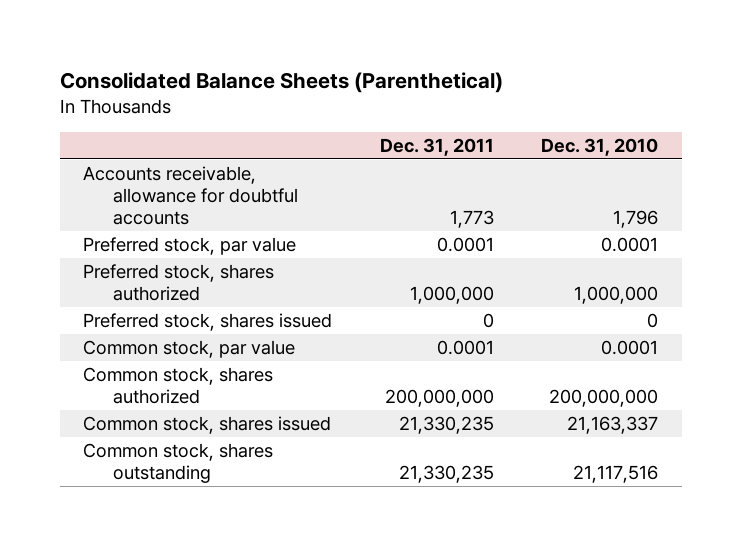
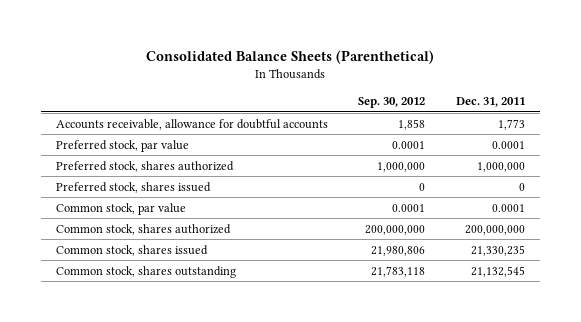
[541,137,659,156] Dec. 31, 2010 -> none
none -> [358,97,426,109] Sep. 30, 2012
[398,465,494,484] 21,330,235 -> [470,265,525,277] 21,132,545

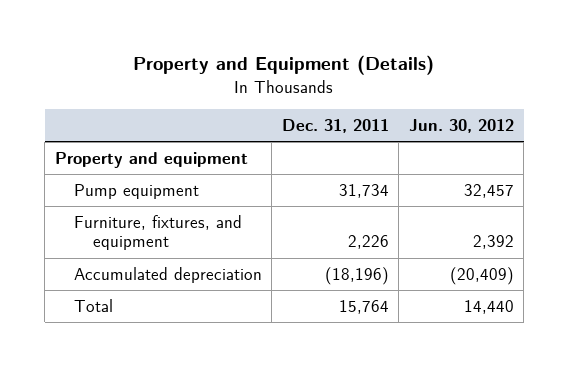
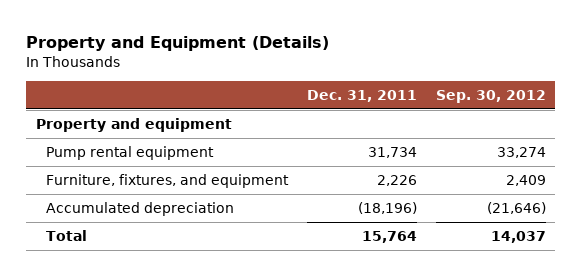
[408,118,514,133] Jun. 30, 2012 -> none
none -> [435,90,546,104] Sep. 30, 2012
[73,183,199,199] Pump equipment -> [45,146,214,161] Pump rental equipment

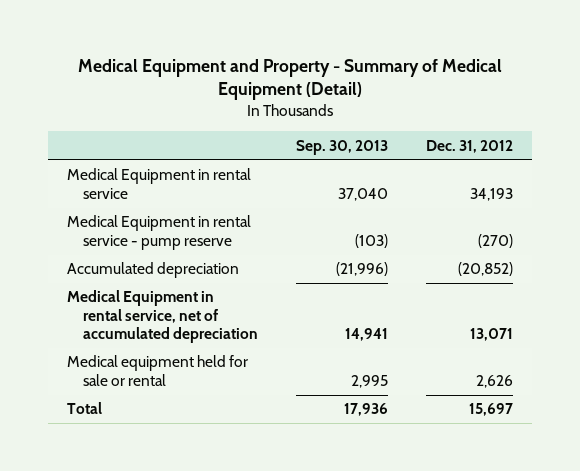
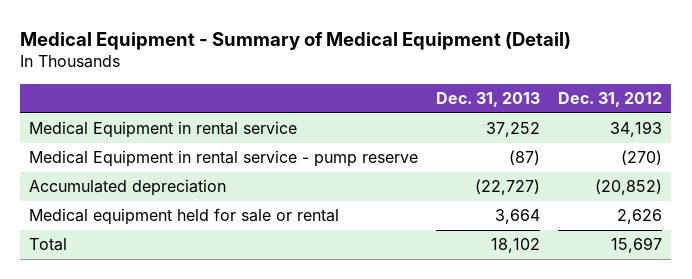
[77,58,502,101] Medical Equipment and Property - Summary of Medical Equipment (Detail) -> [20,31,572,50] Medical Equipment - Summary of Medical Equipment (Detail)
[295,139,388,155] Sep. 30, 2013 -> none
none -> [436,91,541,107] Dec. 31, 2013
[66,290,258,344] Medical Equipment in rental service, net of accumulated depreciation -> none

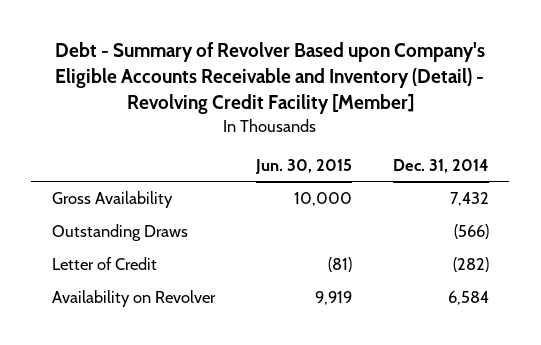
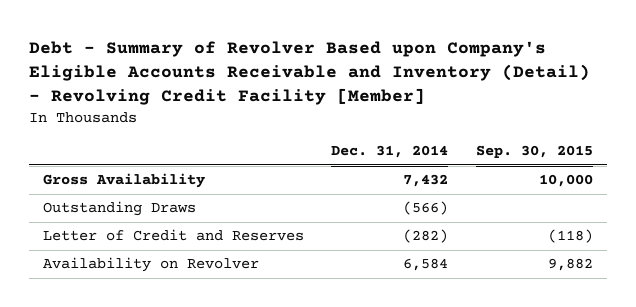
[254,158,352,174] Jun. 30, 2015 -> none
none -> [476,145,594,159] Sep. 30, 2015
[51,257,157,271] Letter of Credit -> [42,229,304,242] Letter of Credit and Reserves

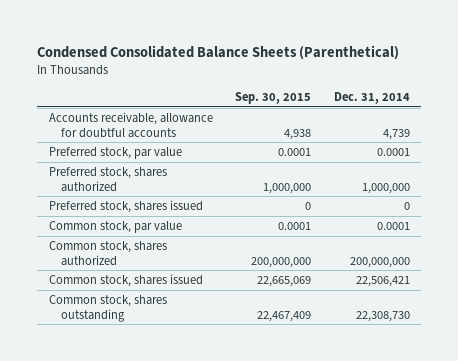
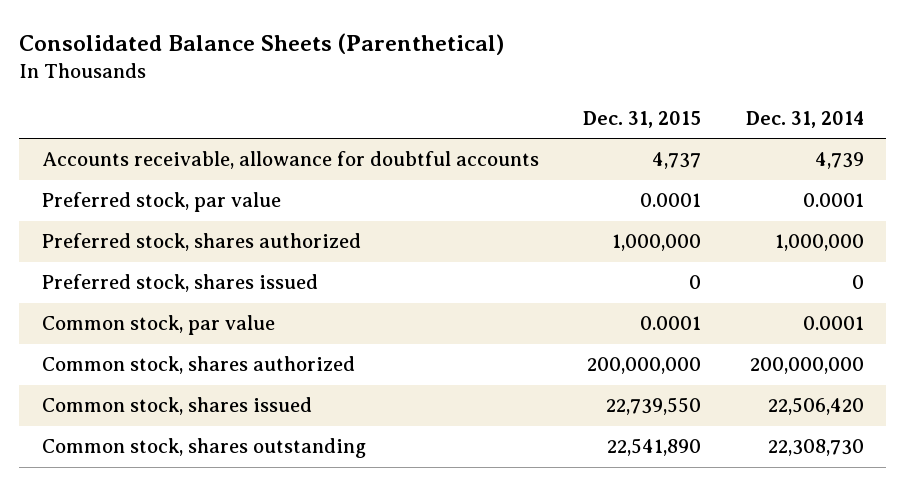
[37,45,400,61] Condensed Consolidated Balance Sheets (Parenthetical) -> [19,32,505,55] Consolidated Balance Sheets (Parenthetical)
[235,92,312,105] Sep. 30, 2015 -> none
none -> [583,110,702,128] Dec. 31, 2015
[355,276,410,288] 22,506,421 -> [768,397,865,416] 22,506,420

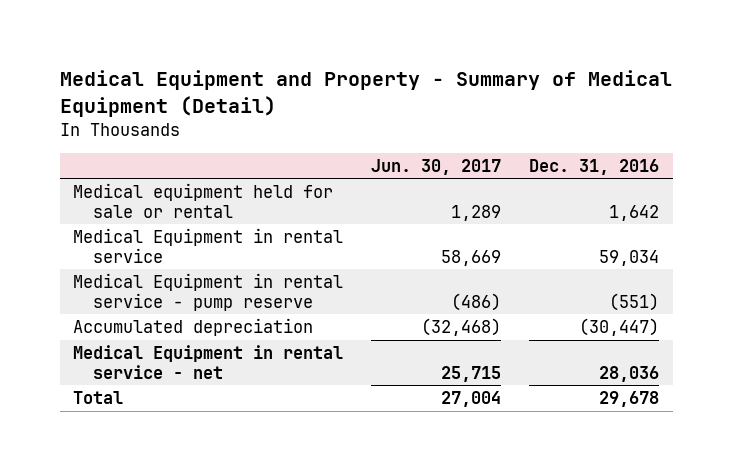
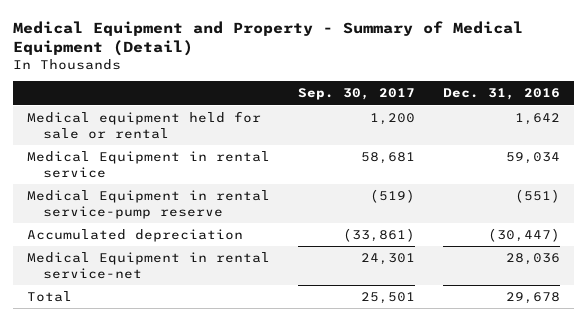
[371,158,502,175] Jun. 30, 2017 -> none
none -> [297,88,415,101] Sep. 30, 2017
[73,273,344,311] Medical Equipment in rental service - pump reserve -> [27,190,271,219] Medical Equipment in rental service-pump reserve
[73,345,344,379] Medical Equipment in rental service - net -> [27,252,271,279] Medical Equipment in rental service-net

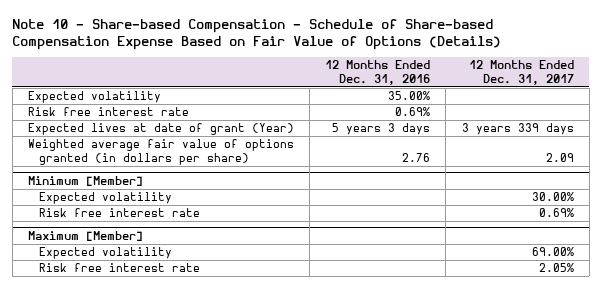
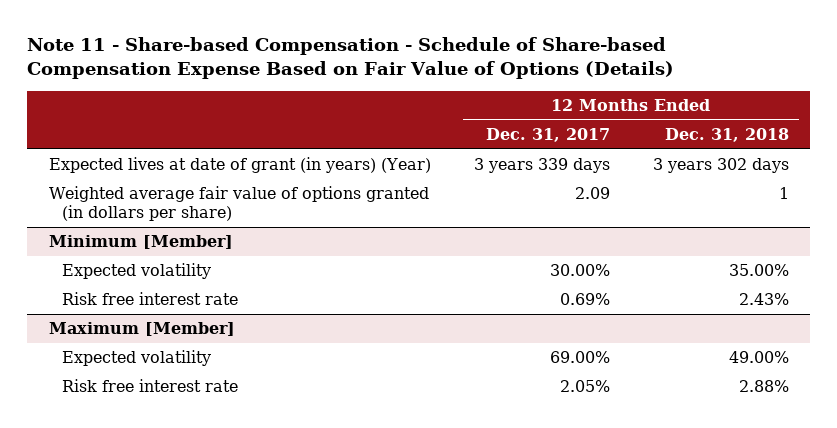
[12,18,502,50] Note 10 - Share-based Compensation - Schedule of Share-based Compensation Expense Based on Fair Value of Options (Details) -> [27,37,675,80] Note 11 - Share-based Compensation - Schedule of Share-based Compensation Expense Based on Fair Value of Options (Details)
[325,59,431,85] 12 Months Ended Dec. 31, 2016 -> none
none -> [664,127,789,142] Dec. 31, 2018
[27,91,161,104] Expected volatility -> none
[27,107,189,117] Risk free interest rate -> none
[27,123,294,136] Expected lives at date of grant (Year) -> [48,157,431,174] Expected lives at date of grant (in years) (Year)

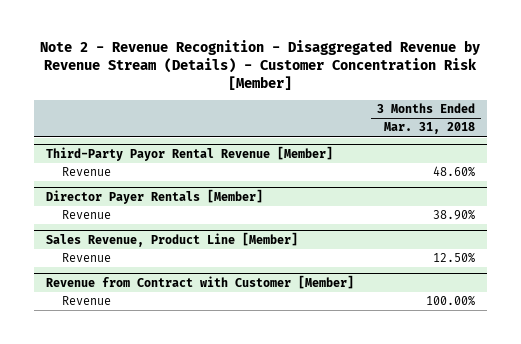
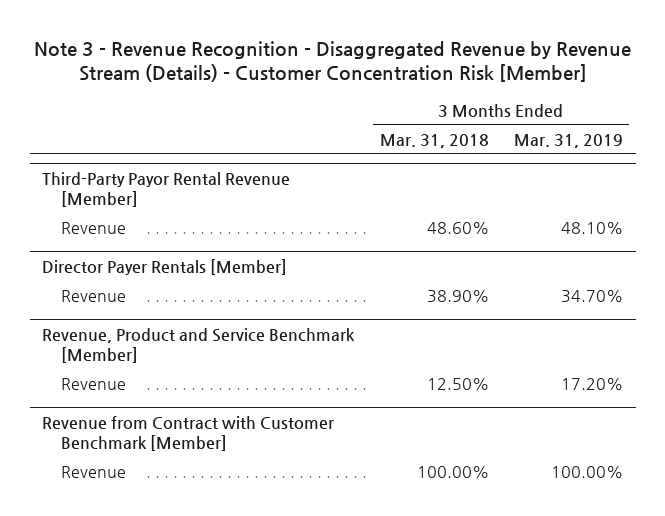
[40,40,481,91] Note 2 - Revenue Recognition - Disaggregated Revenue by Revenue Stream (Details) - Customer Concentration Risk [Member] -> [33,40,631,83] Note 3 - Revenue Recognition - Disaggregated Revenue by Revenue Stream (Details) - Customer Concentration Risk [Member]
none -> [513,133,623,148] Mar. 31, 2019
[45,231,298,247] Sales Revenue, Product Line [Member] -> [42,328,356,363] Revenue, Product and Service Benchmark [Member]
[45,274,354,289] Revenue from Contract with Customer [Member] -> [42,416,335,451] Revenue from Contract with Customer Benchmark [Member]

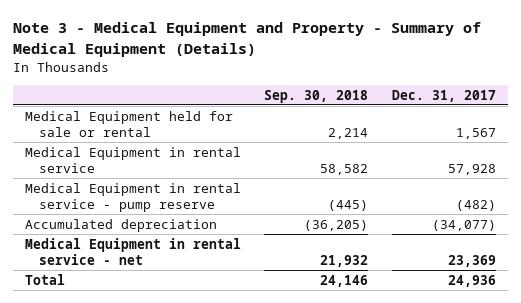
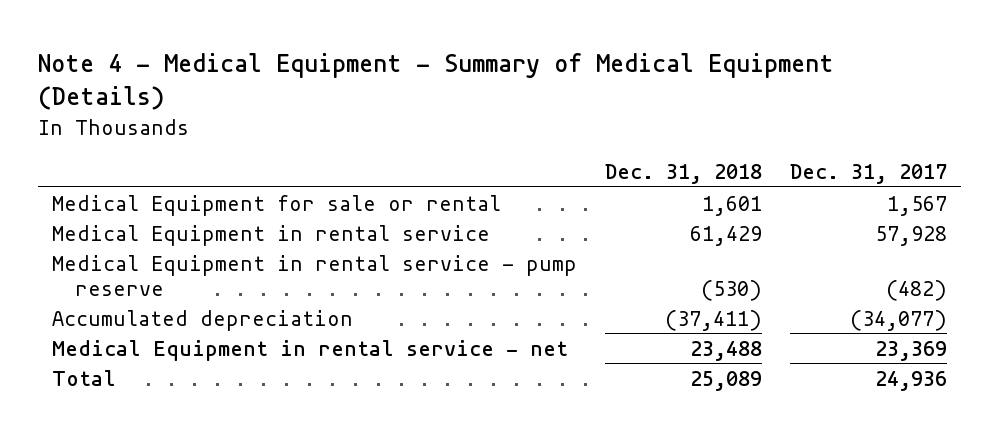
[12,22,481,57] Note 3 - Medical Equipment and Property - Summary of Medical Equipment (Details) -> [38,52,835,111] Note 4 - Medical Equipment - Summary of Medical Equipment (Details)
[264,89,369,103] Sep. 30, 2018 -> none
none -> [604,163,762,184] Dec. 31, 2018
[24,110,233,138] Medical Equipment held for sale or rental -> [52,194,502,216] Medical Equipment for sale or rental

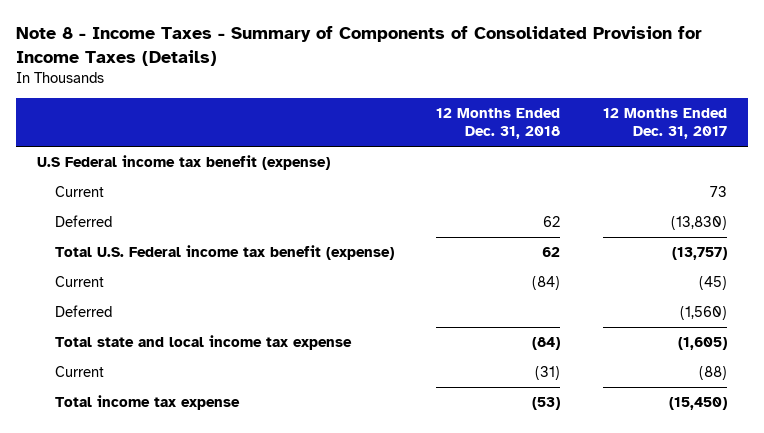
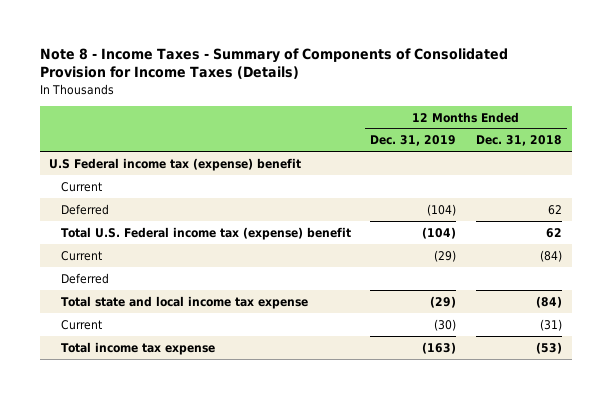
[602,108,727,140] 12 Months Ended Dec. 31, 2017 -> none
none -> [370,135,457,147] Dec. 31, 2019
[36,154,330,170] U.S Federal income tax benefit (expense) -> [49,157,302,171] U.S Federal income tax (expense) benefit
[54,244,394,260] Total U.S. Federal income tax benefit (expense) -> [60,226,351,240] Total U.S. Federal income tax (expense) benefit

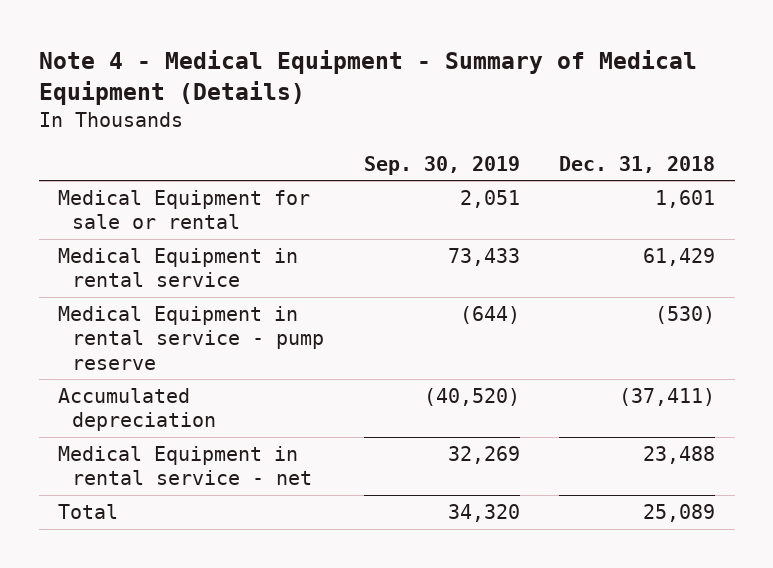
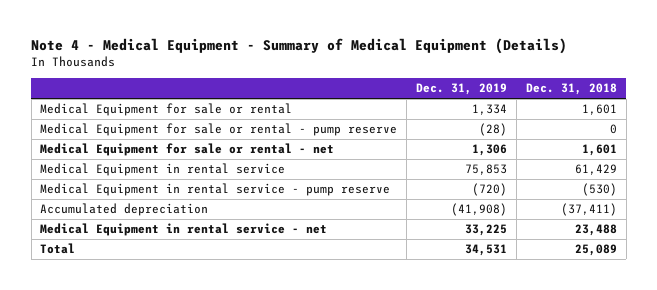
[363,155,520,175] Sep. 30, 2019 -> none
none -> [416,83,508,96] Dec. 31, 2019
none -> [40,123,398,137] Medical Equipment for sale or rental - pump reserve
none -> [40,143,335,157] Medical Equipment for sale or rental - net

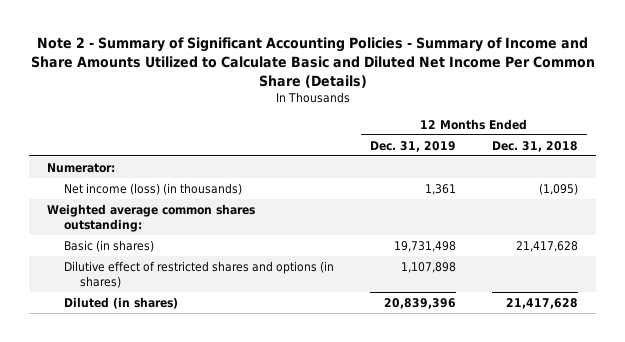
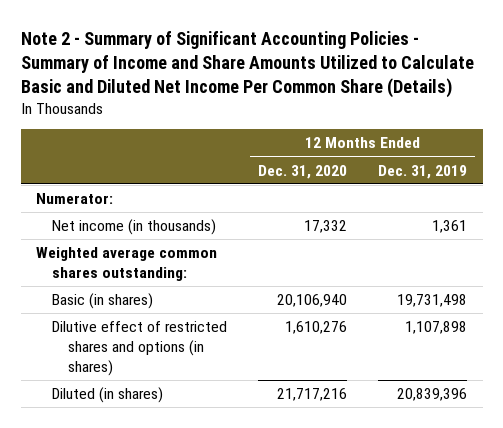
[492,140,579,152] Dec. 31, 2018 -> none
none -> [258,164,348,179] Dec. 31, 2020
[63,182,242,195] Net income (loss) (in thousands) -> [52,219,217,236] Net income (in thousands)

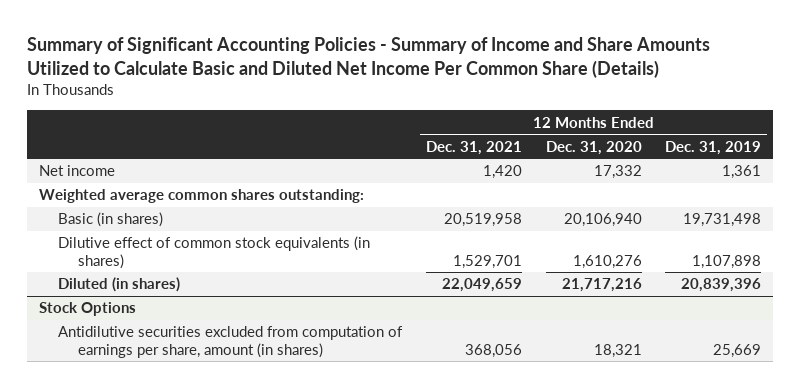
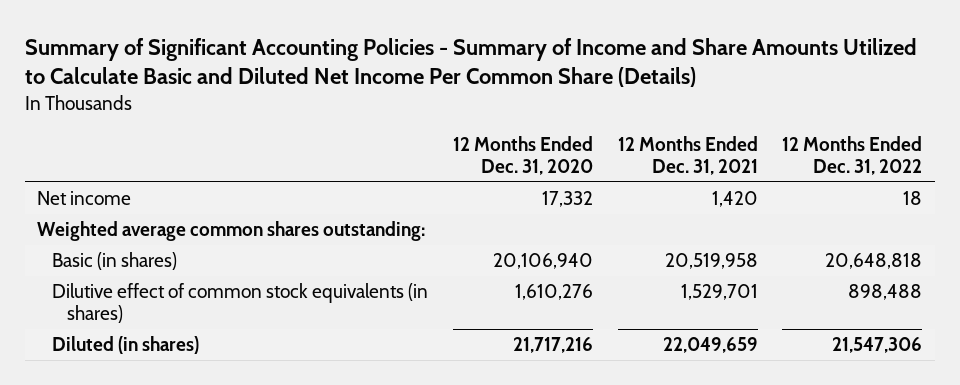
[665,140,762,155] Dec. 31, 2019 -> none
none -> [782,136,923,175] 12 Months Ended Dec. 31, 2022
[39,302,137,317] Stock Options -> none
[58,326,404,359] Antidilutive securities excluded from computation of earnings per share, amount (in shares) -> none

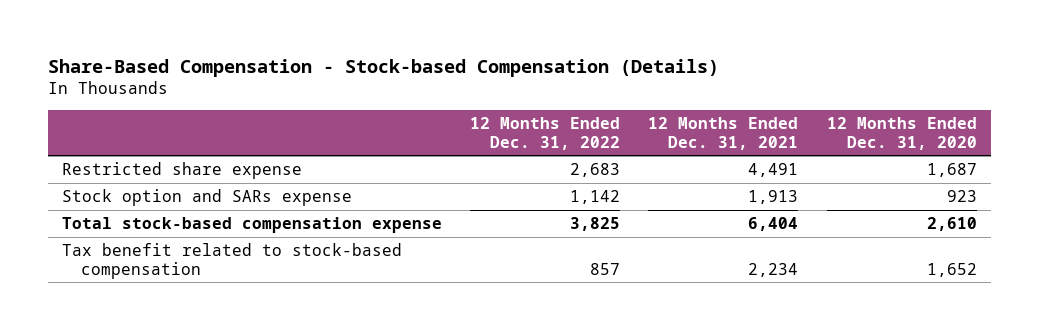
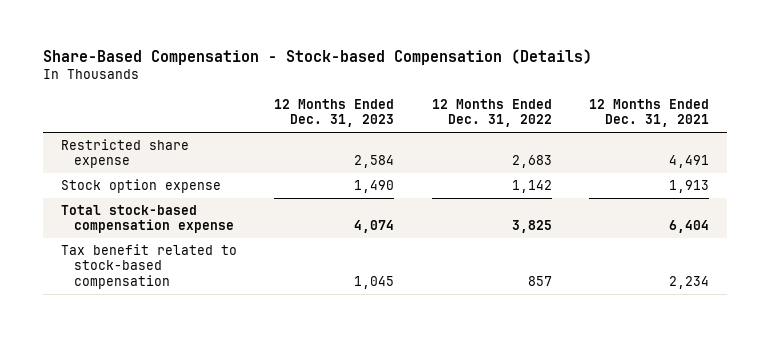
[826,117,977,150] 12 Months Ended Dec. 31, 2020 -> none
none -> [274,98,395,128] 12 Months Ended Dec. 31, 2023
[62,189,353,207] Stock option and SARs expense -> [61,179,222,194] Stock option expense

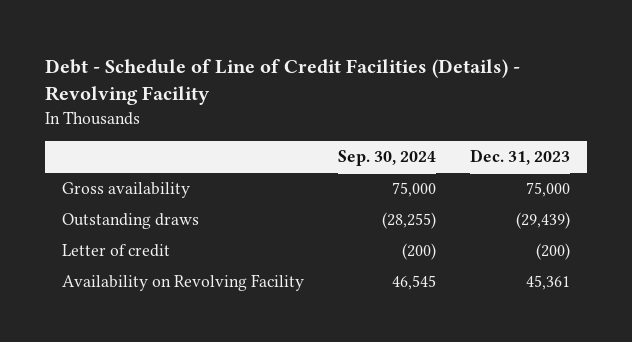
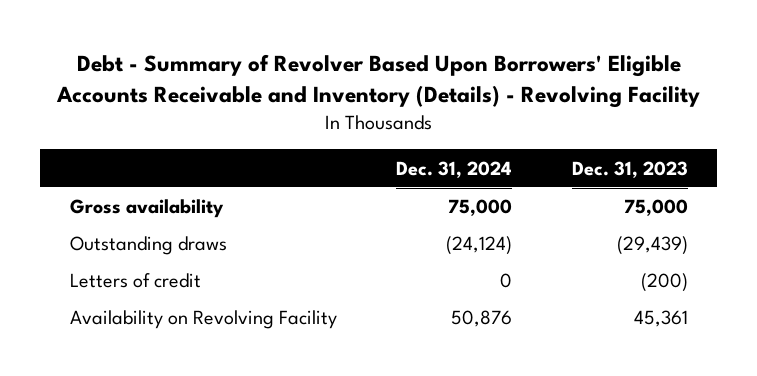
[45,58,521,106] Debt - Schedule of Line of Credit Facilities (Details) - Revolving Facility -> [55,54,700,109] Debt - Summary of Revolver Based Upon Borrowers' Eligible Accounts Receivable and Inventory (Details) - Revolving Facility
[338,150,437,167] Sep. 30, 2024 -> none
none -> [396,160,513,178] Dec. 31, 2024
[62,244,171,258] Letter of credit -> [69,273,201,289] Letters of credit

